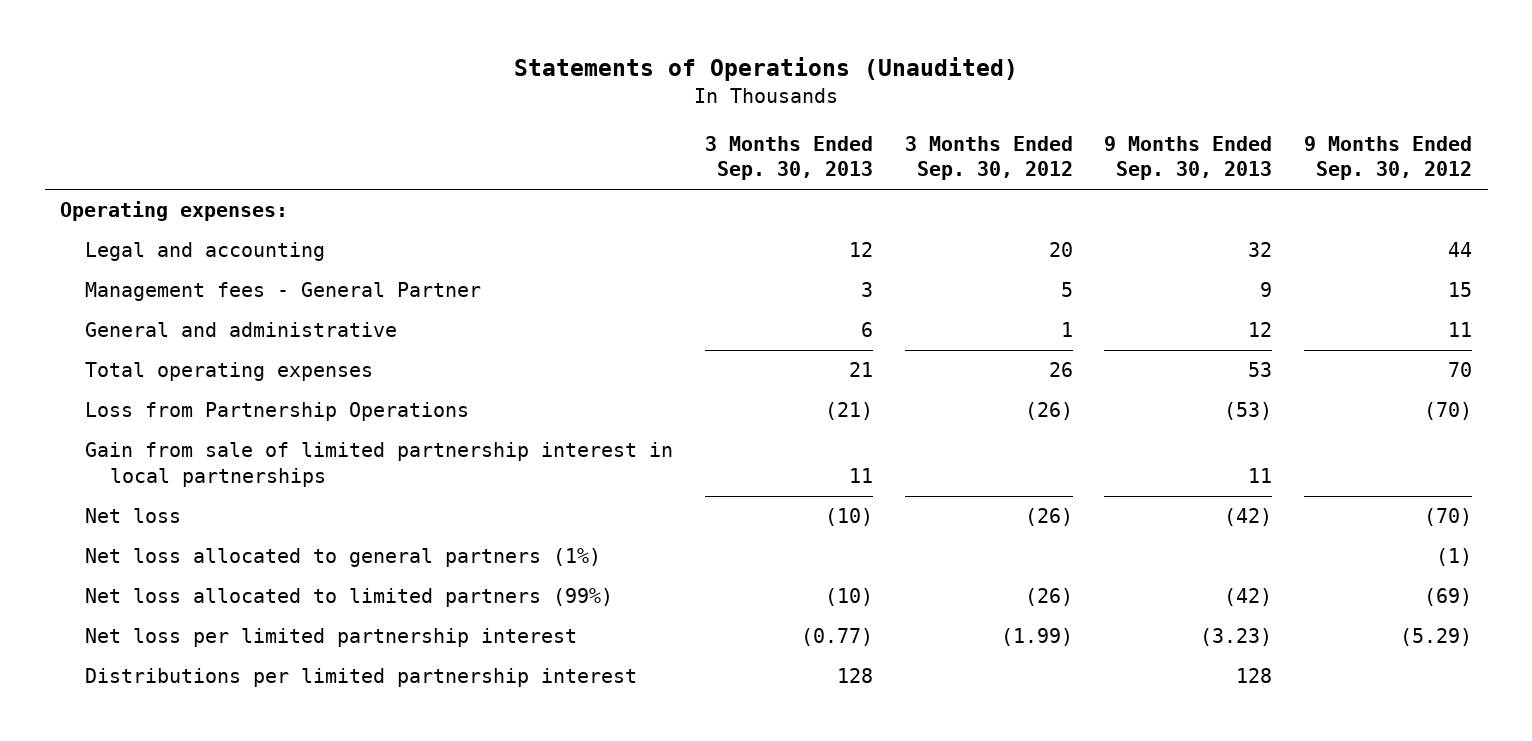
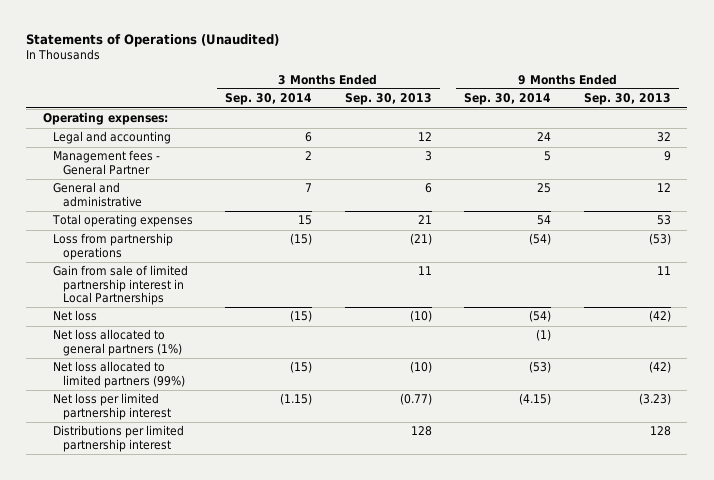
[904,135,1073,181] 3 Months Ended Sep. 30, 2012 -> none
[1303,135,1472,181] 9 Months Ended Sep. 30, 2012 -> none
none -> [225,93,313,106] Sep. 30, 2014
none -> [464,93,552,106] Sep. 30, 2014
[85,402,470,422] Loss from Partnership Operations -> [52,233,173,260] Loss from partnership operations
[85,442,674,488] Gain from sale of limited partnership interest in local partnerships -> [52,265,188,305] Gain from sale of limited partnership interest in Local Partnerships

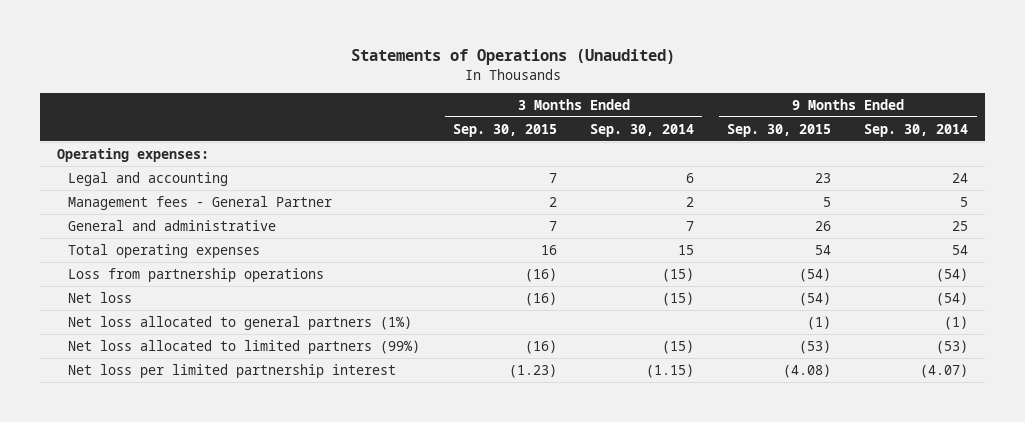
[344,93,432,106] Sep. 30, 2013 -> none
[583,93,671,106] Sep. 30, 2013 -> none
none -> [453,123,558,137] Sep. 30, 2015
none -> [727,123,832,137] Sep. 30, 2015
[52,265,188,305] Gain from sale of limited partnership interest in Local Partnerships -> none
[52,425,184,452] Distributions per limited partnership interest -> none
[519,393,552,406] (4.15) -> [920,363,969,378] (4.07)

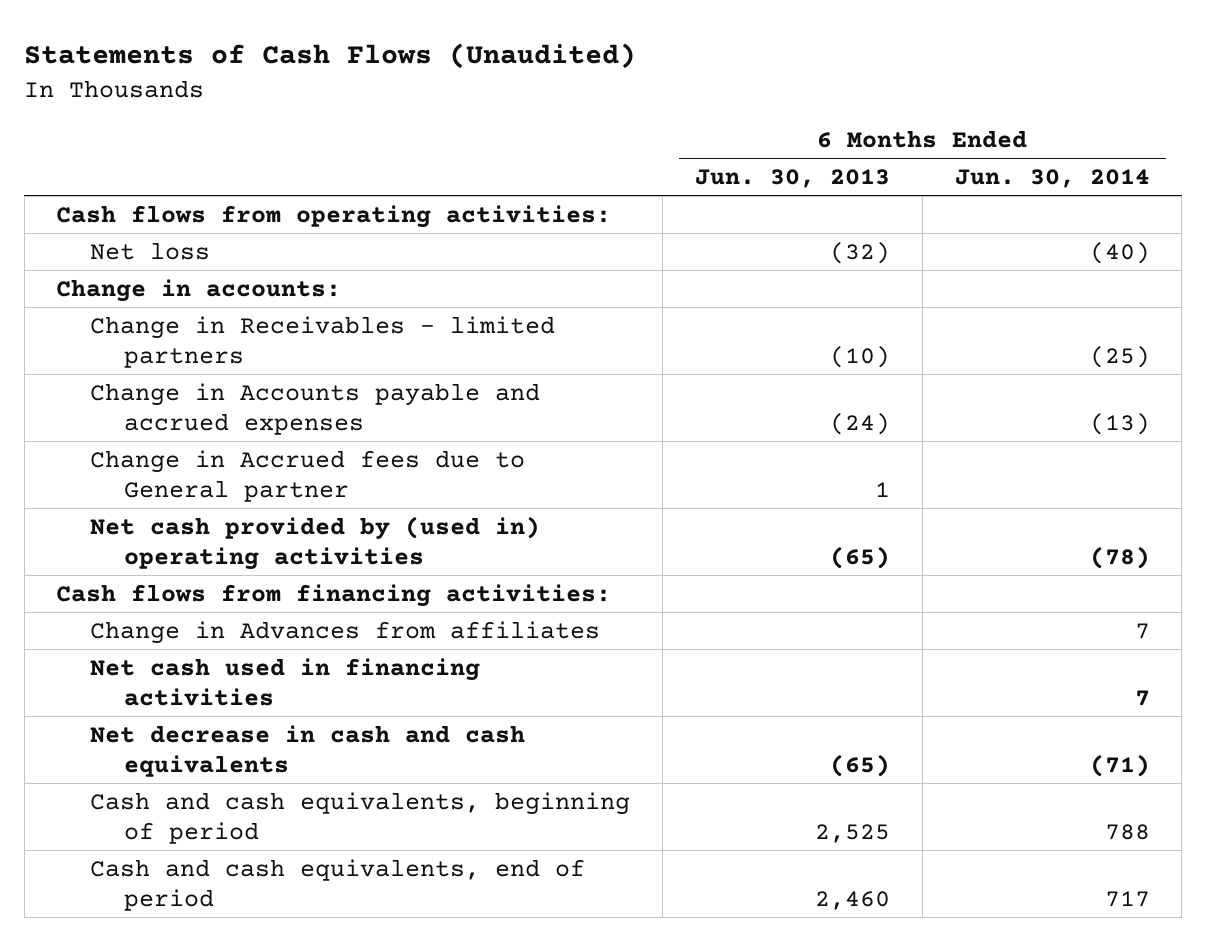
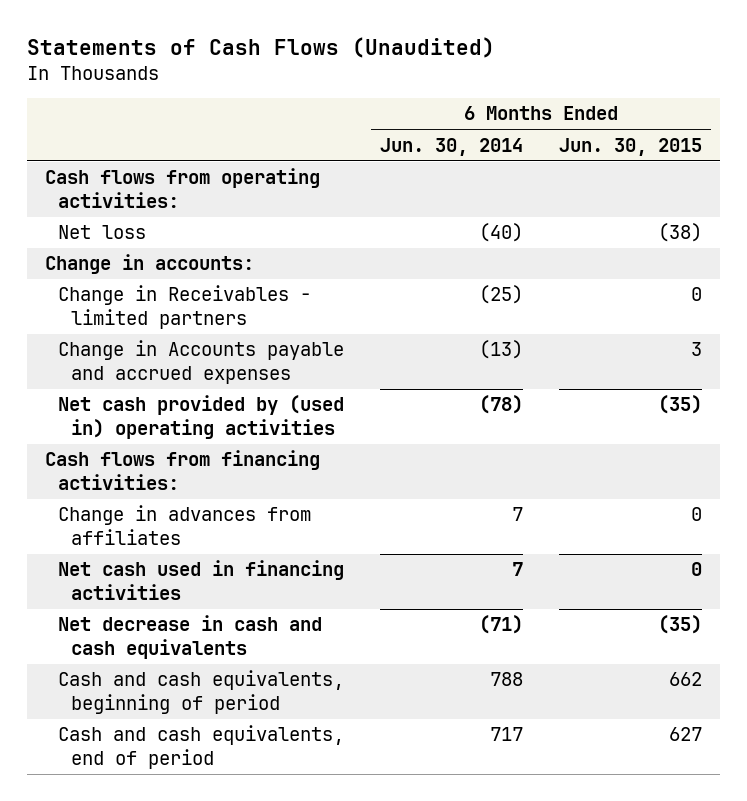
[694,169,890,189] Jun. 30, 2013 -> none
none -> [559,137,703,156] Jun. 30, 2015
[90,449,526,502] Change in Accrued fees due to General partner -> none
[90,620,601,644] Change in Advances from affiliates -> [57,505,311,545] Change in advances from affiliates

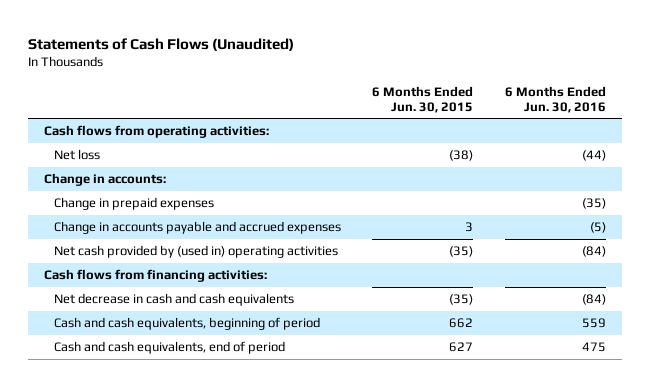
[379,137,523,156] Jun. 30, 2014 -> none
none -> [504,85,606,113] 6 Months Ended Jun. 30, 2016
[57,285,311,329] Change in Receivables - limited partners -> none
none -> [54,197,215,211] Change in prepaid expenses
[57,340,344,384] Change in Accounts payable and accrued expenses -> [54,221,342,235] Change in accounts payable and accrued expenses
[57,505,311,545] Change in advances from affiliates -> none
[57,560,344,600] Net cash used in financing activities -> none

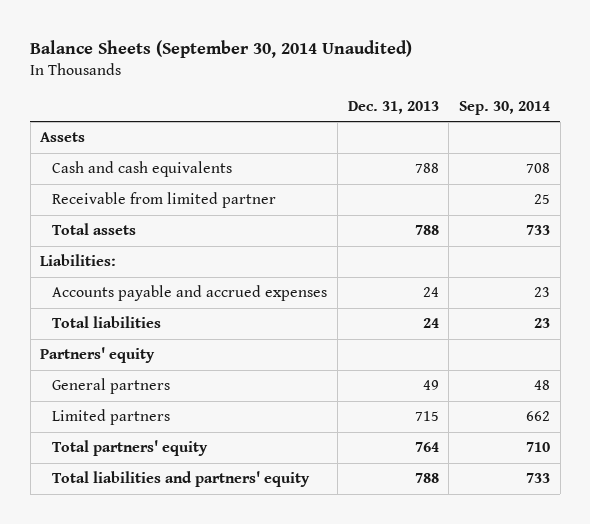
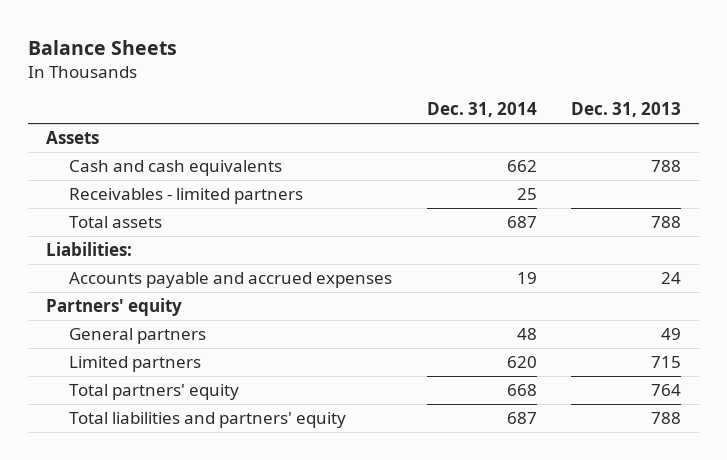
[30,40,413,59] Balance Sheets (September 30, 2014 Unaudited) -> [28,39,178,55] Balance Sheets
[459,100,551,115] Sep. 30, 2014 -> none
none -> [426,102,537,118] Dec. 31, 2014
[52,192,277,209] Receivable from limited partner -> none
none -> [69,188,304,205] Receivables - limited partners
[52,316,162,329] Total liabilities -> none

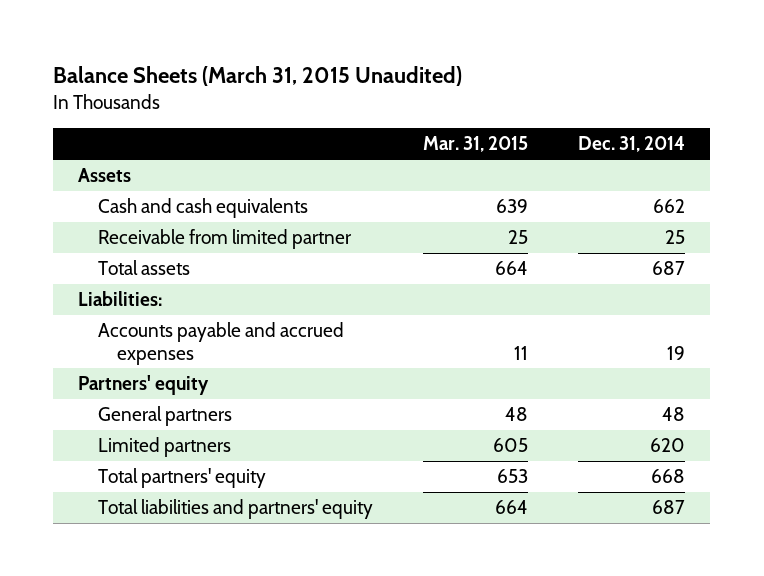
[28,39,178,55] Balance Sheets -> [53,65,463,86] Balance Sheets (March 31, 2015 Unaudited)
[571,102,682,118] Dec. 31, 2013 -> none
none -> [422,136,528,153] Mar. 31, 2015
[69,188,304,205] Receivables - limited partners -> none
none -> [97,229,352,250] Receivable from limited partner

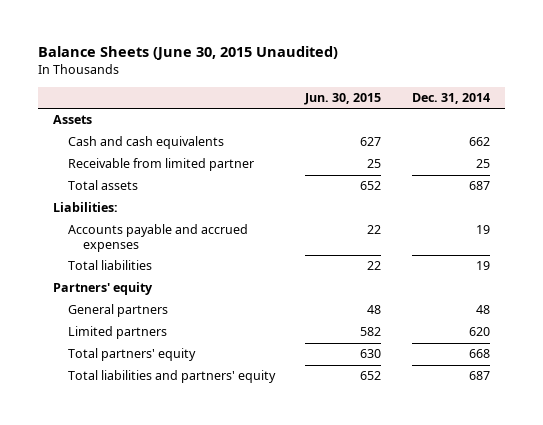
[53,65,463,86] Balance Sheets (March 31, 2015 Unaudited) -> [38,46,339,61] Balance Sheets (June 30, 2015 Unaudited)
[422,136,528,153] Mar. 31, 2015 -> none
none -> [304,93,382,106] Jun. 30, 2015
none -> [68,260,153,271] Total liabilities

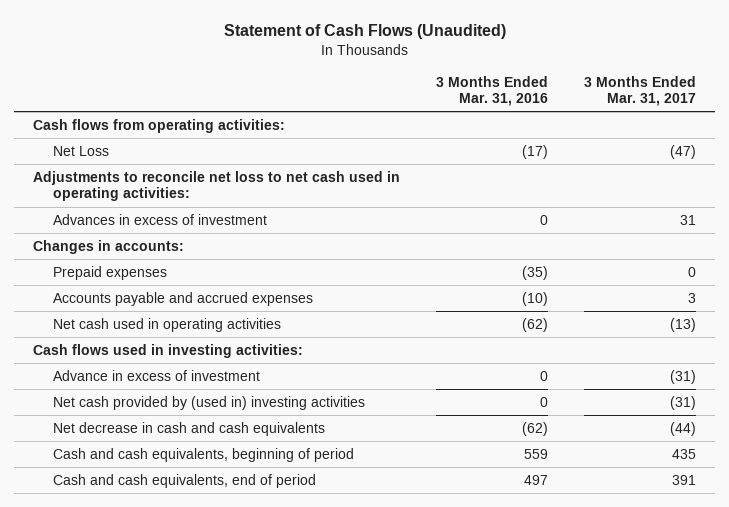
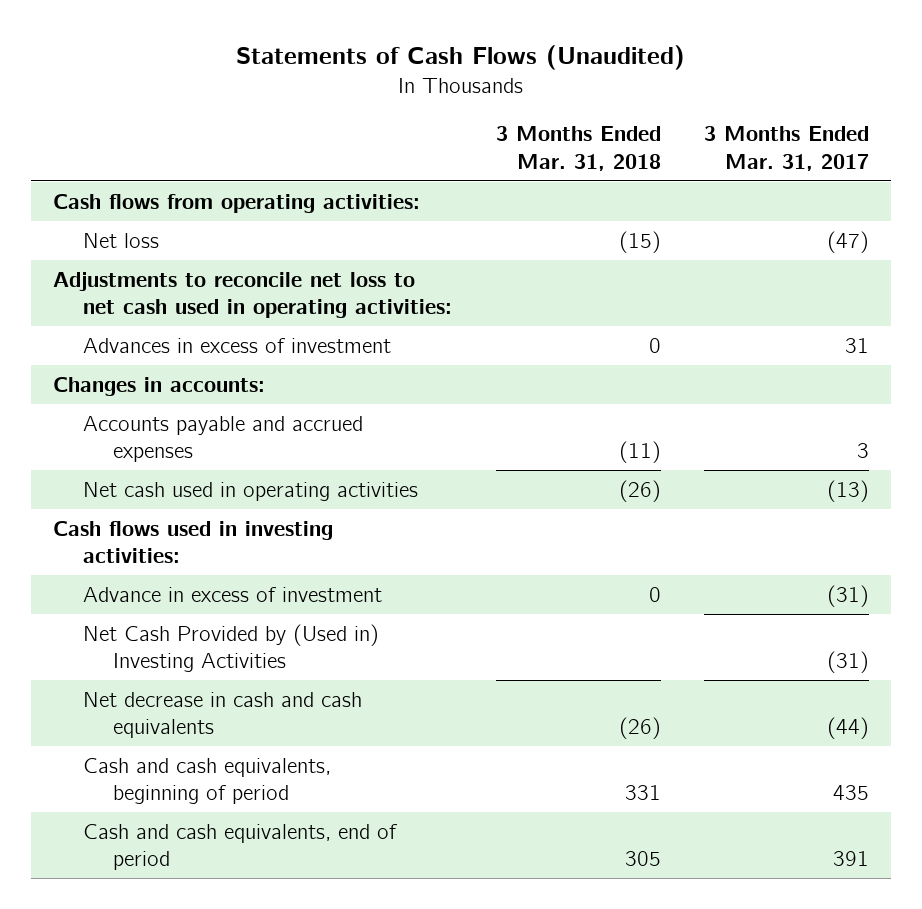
[223,24,506,40] Statement of Cash Flows (Unaudited) -> [236,45,686,71] Statements of Cash Flows (Unaudited)
[436,75,549,107] 3 Months Ended Mar. 31, 2016 -> none
none -> [495,126,661,171] 3 Months Ended Mar. 31, 2018
[52,145,109,156] Net Loss -> [83,232,160,248] Net loss
[52,265,167,280] Prepaid expenses -> none
[52,395,365,410] Net cash provided by (used in) investing activities -> [83,623,380,673] Net Cash Provided by (Used in) Investing Activities

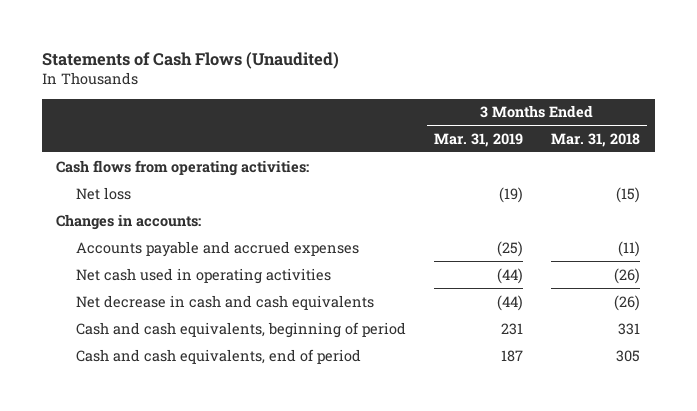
[704,126,870,171] 3 Months Ended Mar. 31, 2017 -> none
none -> [434,132,524,147] Mar. 31, 2019
[53,271,453,319] Adjustments to reconcile net loss to net cash used in operating activities: -> none
[83,337,392,353] Advances in excess of investment -> none
[53,520,334,564] Cash flows used in investing activities: -> none
[83,586,383,602] Advance in excess of investment -> none
[83,623,380,673] Net Cash Provided by (Used in) Investing Activities -> none

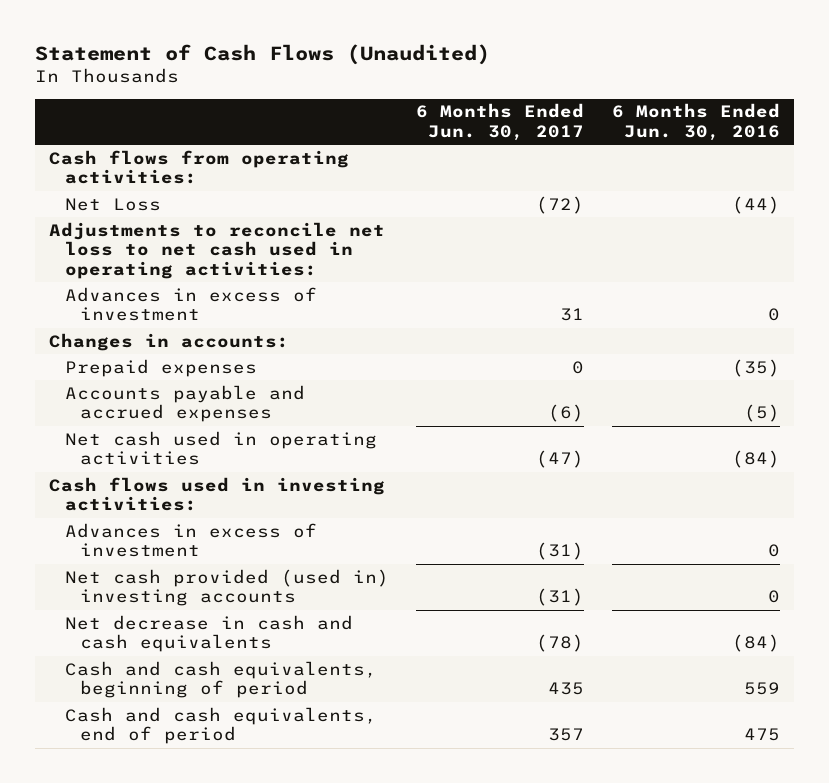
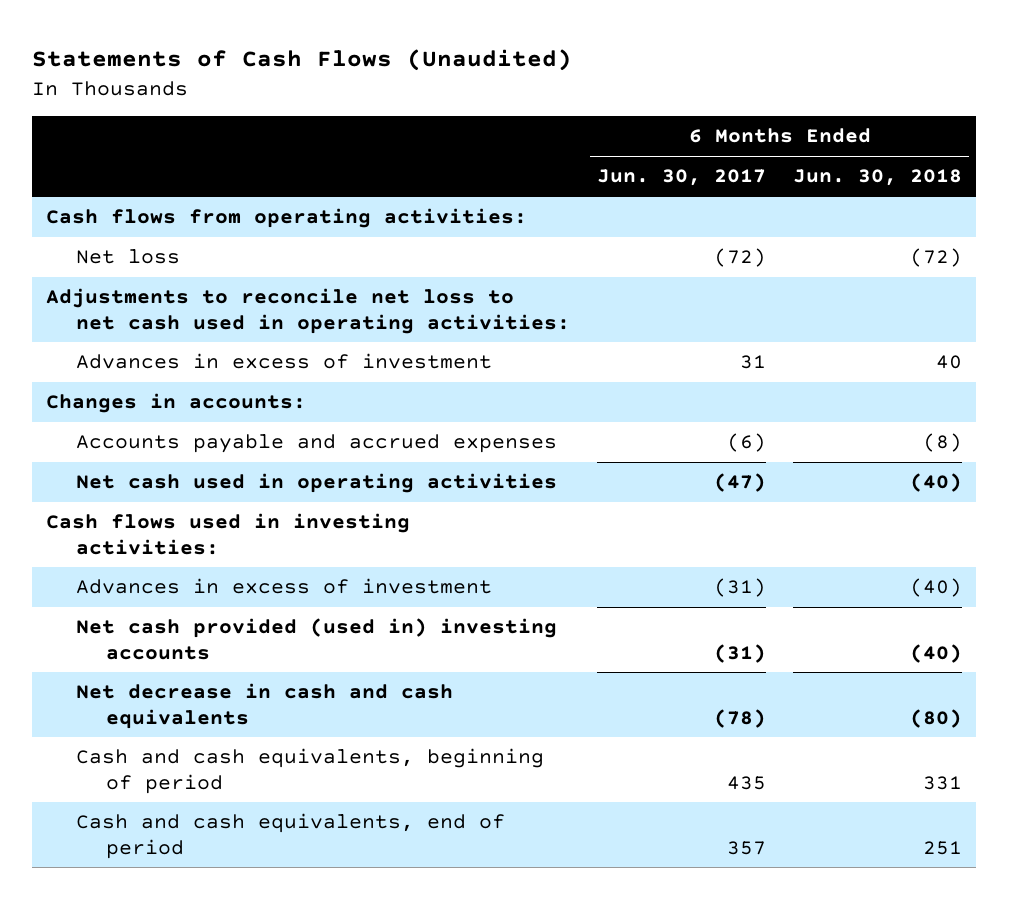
[34,44,490,66] Statement of Cash Flows (Unaudited) -> [32,48,573,71] Statements of Cash Flows (Unaudited)
[612,103,781,142] 6 Months Ended Jun. 30, 2016 -> none
none -> [793,169,963,187] Jun. 30, 2018
[64,197,161,211] Net Loss -> [75,249,180,265] Net loss
[64,358,257,377] Prepaid expenses -> none

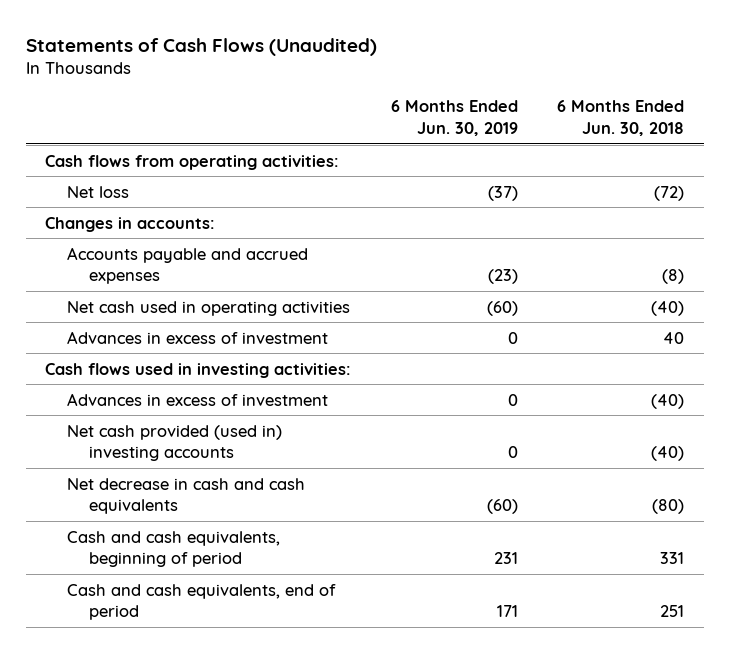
[597,169,767,187] Jun. 30, 2017 -> none
none -> [390,100,518,137] 6 Months Ended Jun. 30, 2019
[46,288,570,334] Adjustments to reconcile net loss to net cash used in operating activities: -> none
[75,353,492,370] Advances in excess of investment -> [67,330,329,344] Advances in excess of investment

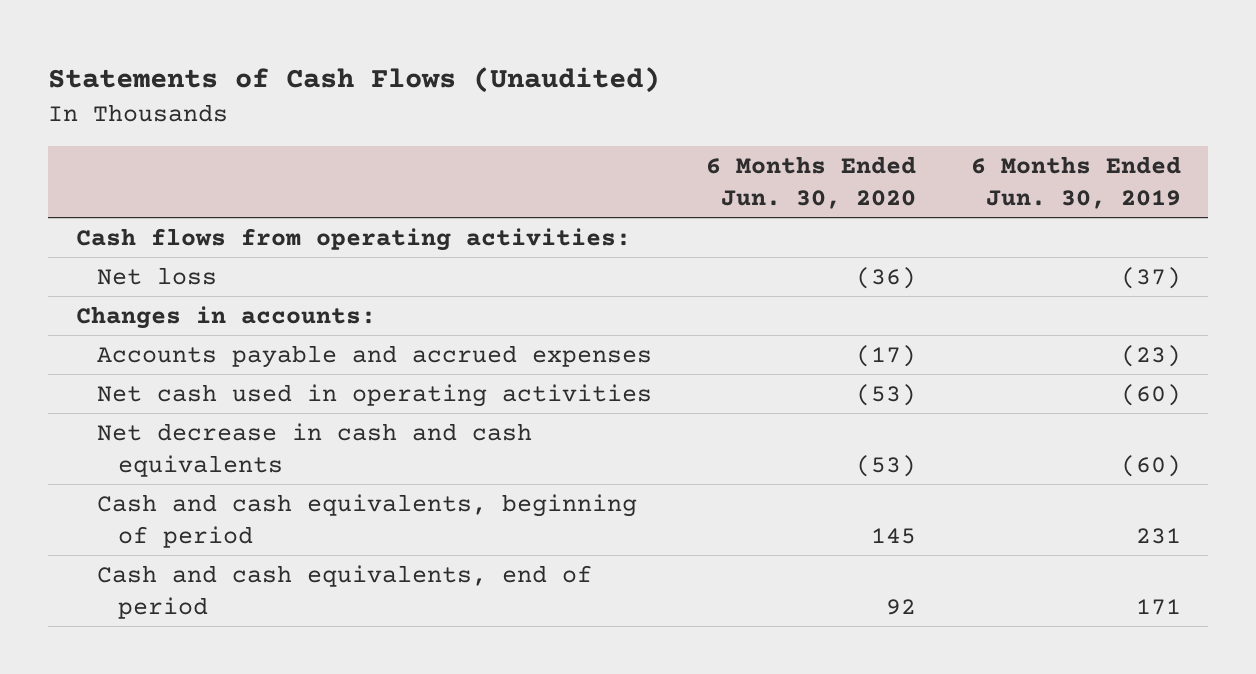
[557,100,685,137] 6 Months Ended Jun. 30, 2018 -> none
none -> [706,155,917,209] 6 Months Ended Jun. 30, 2020
[67,330,329,344] Advances in excess of investment -> none
[45,362,352,378] Cash flows used in investing activities: -> none
[67,392,329,406] Advances in excess of investment -> none
[67,424,283,462] Net cash provided (used in) investing accounts -> none

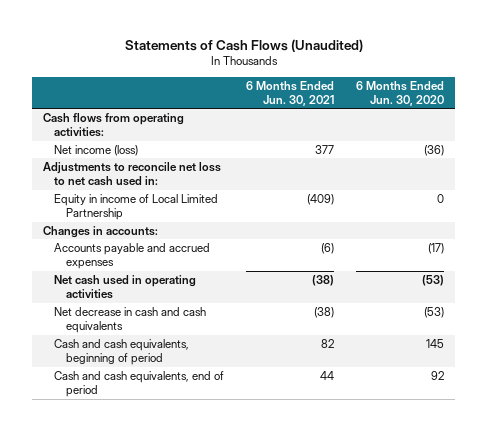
[970,155,1181,209] 6 Months Ended Jun. 30, 2019 -> none
none -> [246,80,335,107] 6 Months Ended Jun. 30, 2021
[96,266,217,285] Net loss -> [54,144,139,156] Net income (loss)
none -> [42,161,221,187] Adjustments to reconcile net loss to net cash used in:
none -> [54,193,219,221] Equity in income of Local Limited Partnership

